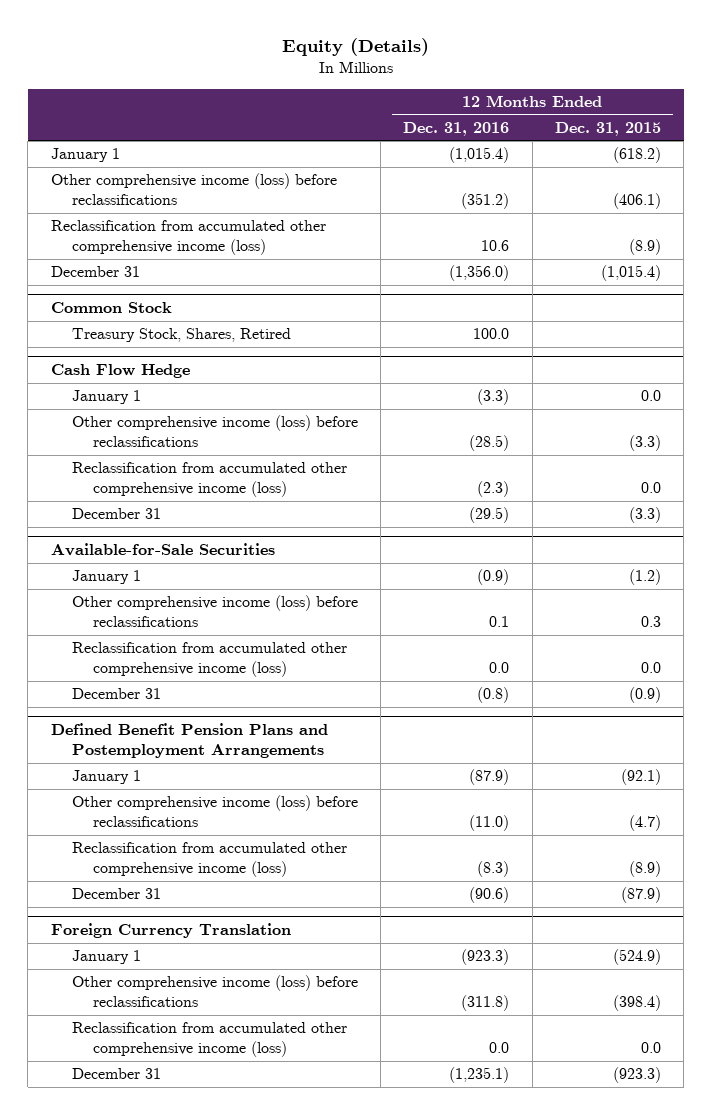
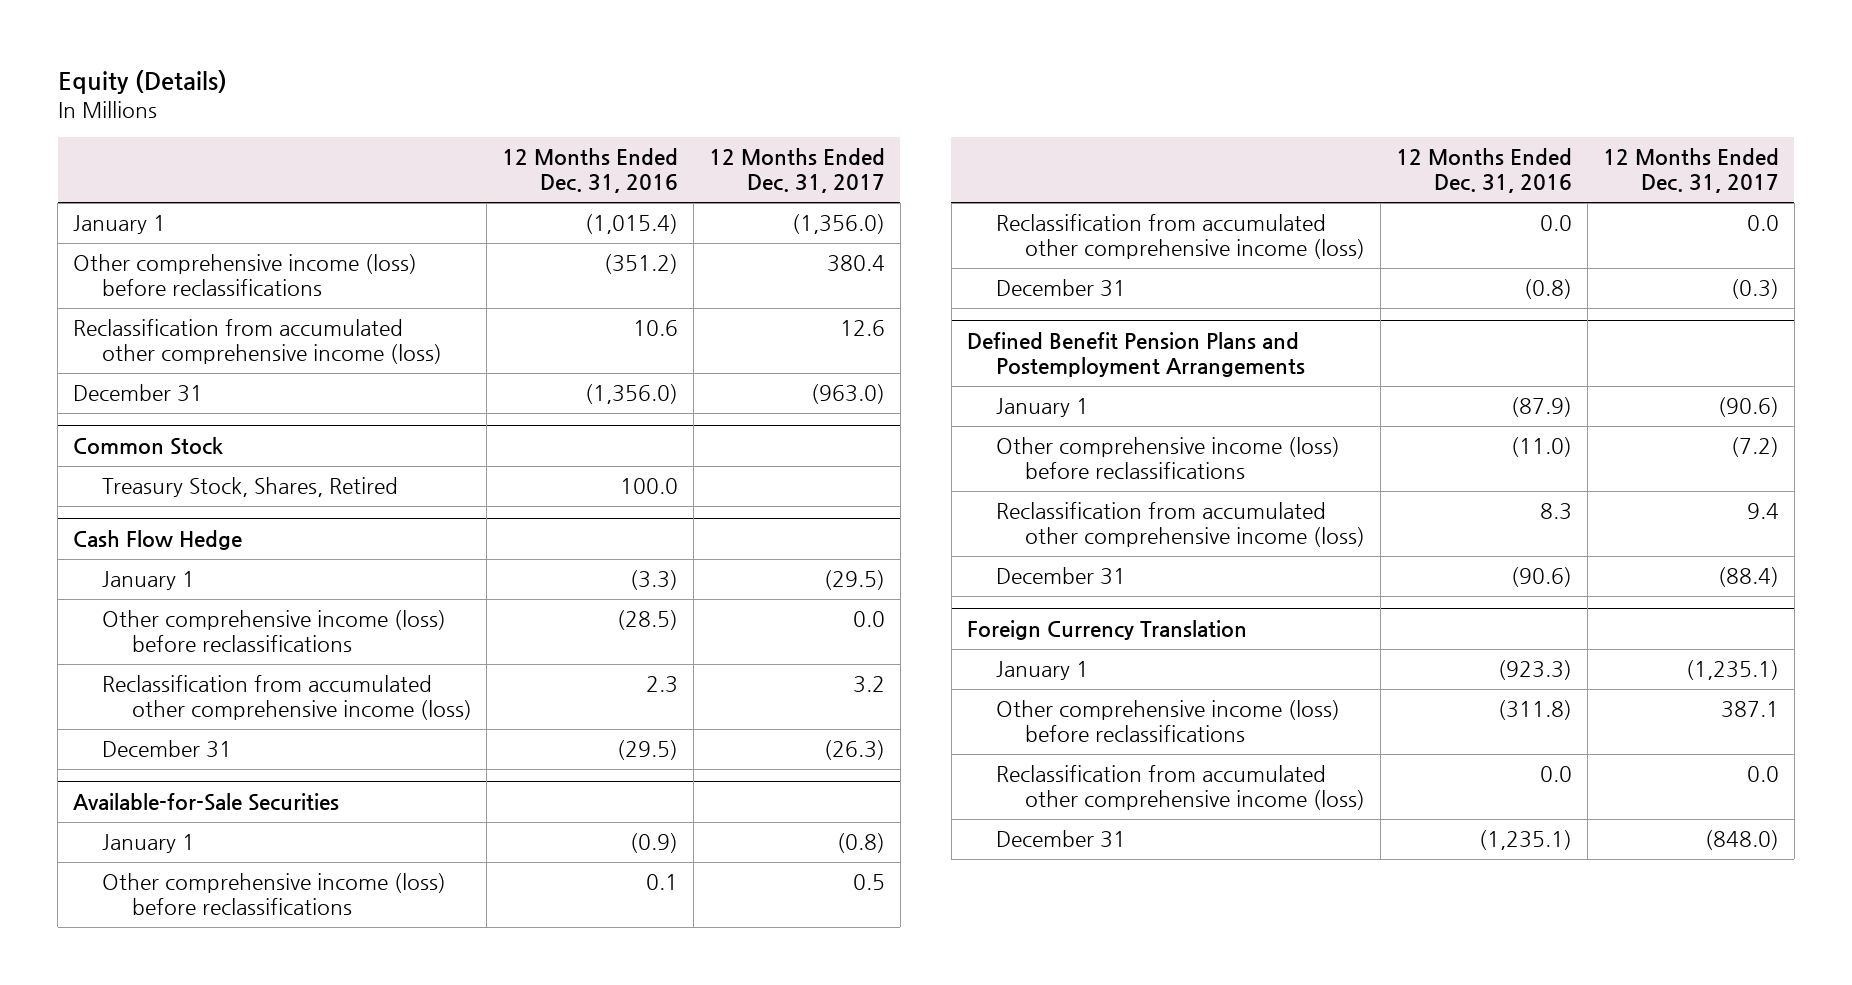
[555,121,662,136] Dec. 31, 2015 -> none
none -> [709,148,886,194] 12 Months Ended Dec. 31, 2017
[477,481,510,498] (2.3) -> [646,676,679,694] 2.3
[477,861,510,878] (8.3) -> [1540,503,1573,521] 8.3

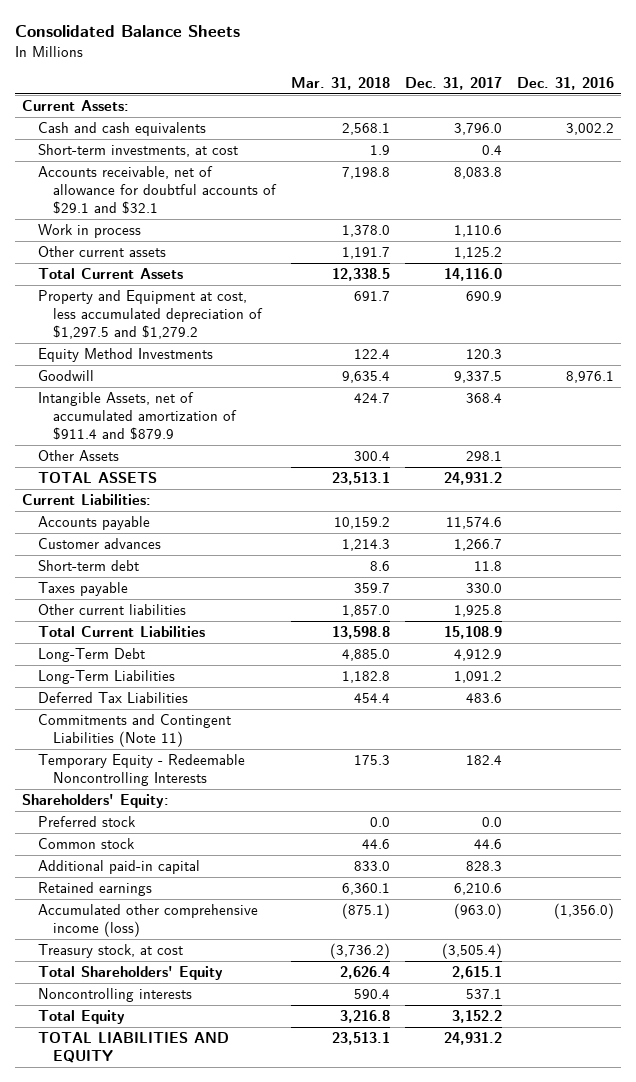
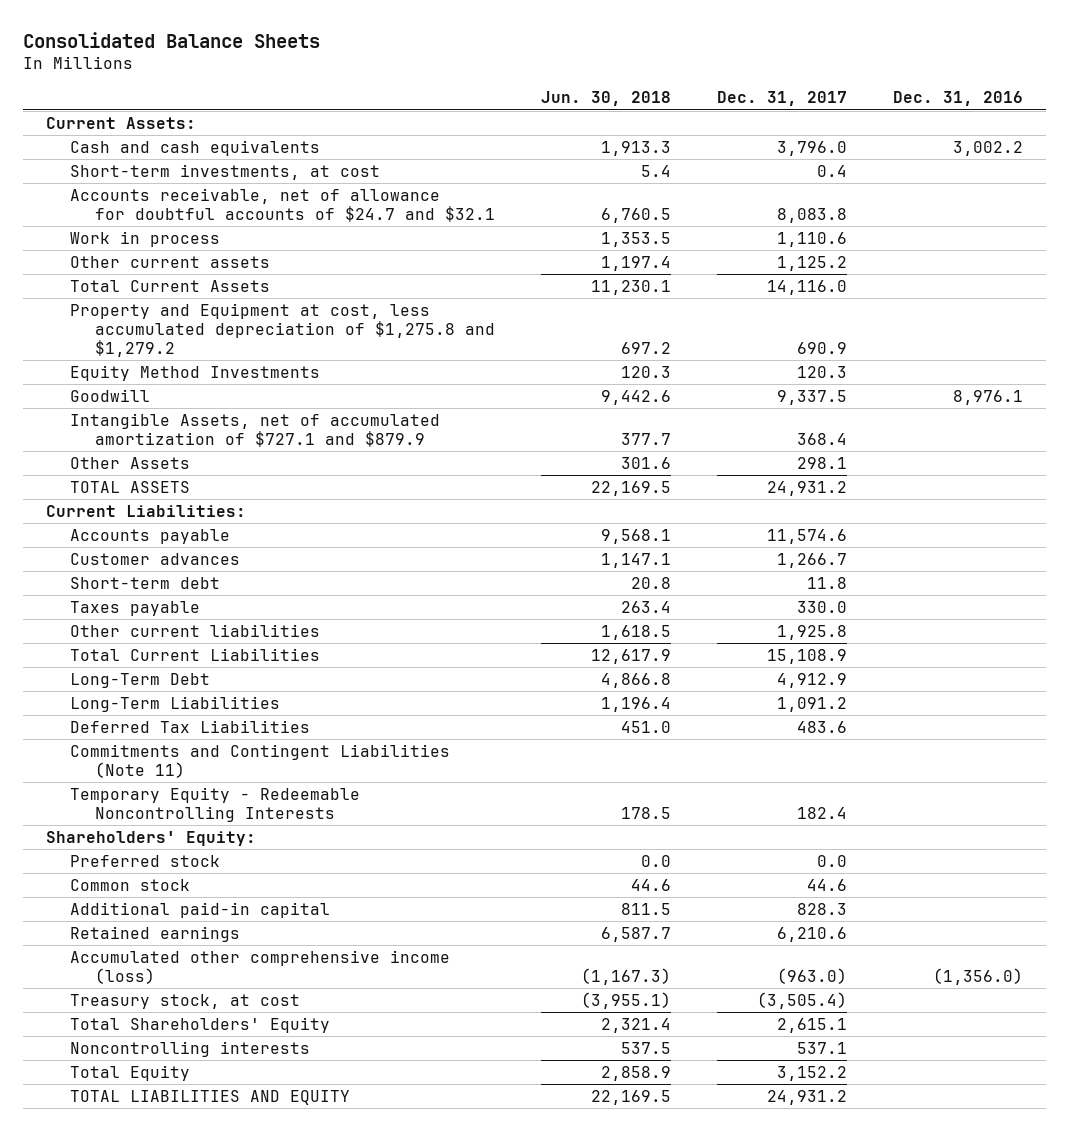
[290,76,390,90] Mar. 31, 2018 -> none
none -> [540,91,671,107] Jun. 30, 2018
[37,166,277,214] Accounts receivable, net of allowance for doubtful accounts of $29.1 and $32.1 -> [70,188,495,222] Accounts receivable, net of allowance for doubtful accounts of $24.7 and $32.1
[37,290,263,339] Property and Equipment at cost, less accumulated depreciation of $1,297.5 and $1,279.2 -> [70,303,495,357] Property and Equipment at cost, less accumulated depreciation of $1,275.8 and $1,279.2
[37,392,237,440] Intangible Assets, net of accumulated amortization of $911.4 and $879.9 -> [70,413,441,447] Intangible Assets, net of accumulated amortization of $727.1 and $879.9

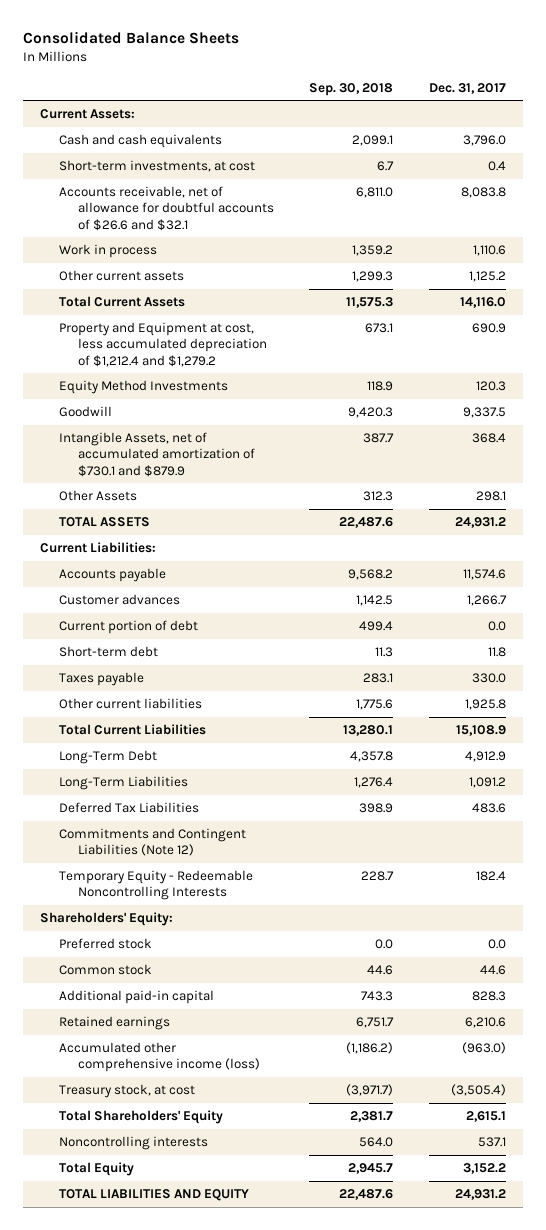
[540,91,671,107] Jun. 30, 2018 -> none
[892,91,1023,107] Dec. 31, 2016 -> none
none -> [309,82,394,96] Sep. 30, 2018
[70,188,495,222] Accounts receivable, net of allowance for doubtful accounts of $24.7 and $32.1 -> [59,186,275,231] Accounts receivable, net of allowance for doubtful accounts of $26.6 and $32.1
[70,303,495,357] Property and Equipment at cost, less accumulated depreciation of $1,275.8 and $1,279.2 -> [59,322,268,367] Property and Equipment at cost, less accumulated depreciation of $1,212.4 and $1,279.2
[70,413,441,447] Intangible Assets, net of accumulated amortization of $727.1 and $879.9 -> [59,432,256,477] Intangible Assets, net of accumulated amortization of $730.1 and $879.9
none -> [59,620,199,635] Current portion of debt
[70,744,451,778] Commitments and Contingent Liabilities (Note 11) -> [59,828,247,857] Commitments and Contingent Liabilities (Note 12)

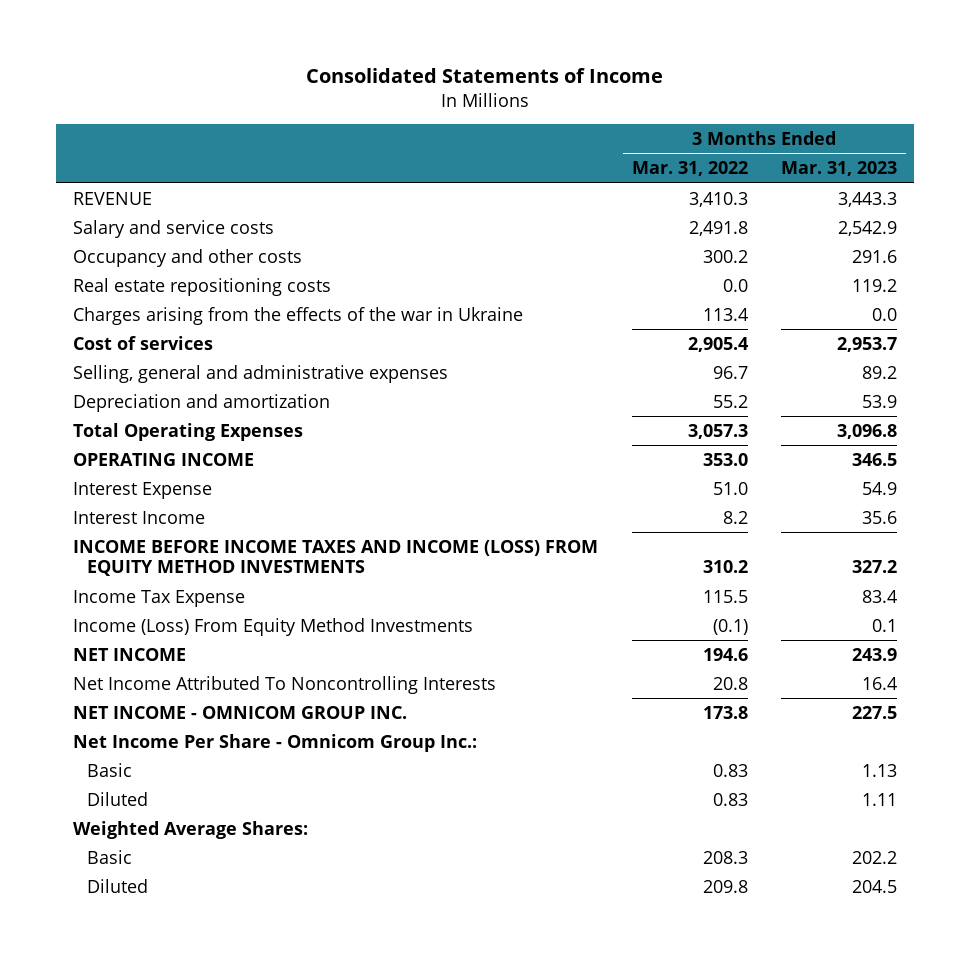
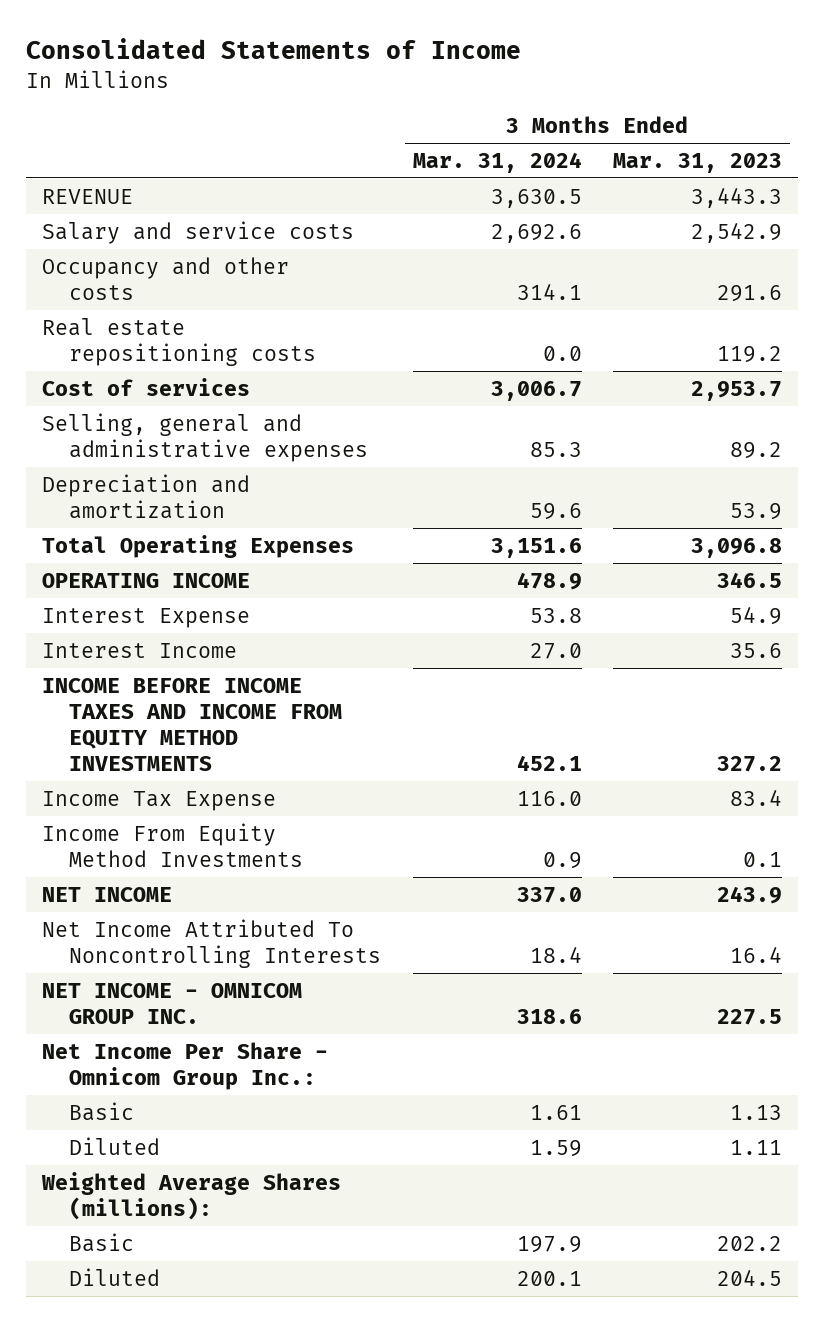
[631,161,748,177] Mar. 31, 2022 -> none
none -> [412,151,582,173] Mar. 31, 2024
[72,306,523,325] Charges arising from the effects of the war in Ukraine -> none
[72,539,598,577] INCOME BEFORE INCOME TAXES AND INCOME (LOSS) FROM EQUITY METHOD INVESTMENTS -> [42,677,343,772] INCOME BEFORE INCOME TAXES AND INCOME FROM EQUITY METHOD INVESTMENTS
[72,617,473,636] Income (Loss) From Equity Method Investments -> [42,822,304,867] Income From Equity Method Investments
[72,820,308,839] Weighted Average Shares: -> [41,1171,342,1220] Weighted Average Shares (millions):

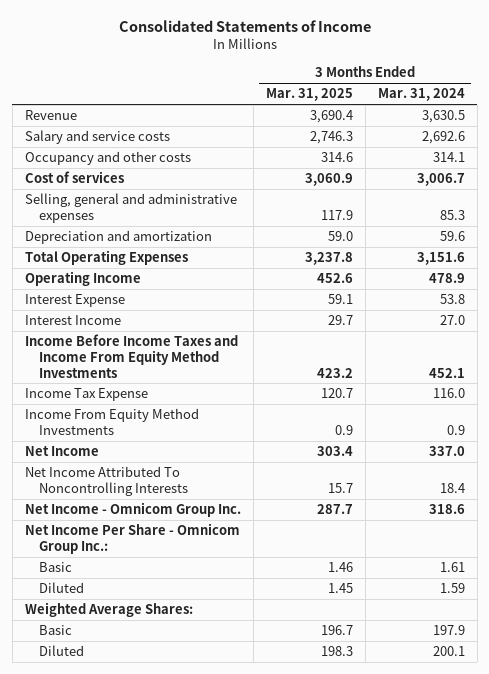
[613,152,783,173] Mar. 31, 2023 -> none
none -> [265,88,353,102] Mar. 31, 2025
[42,188,134,204] REVENUE -> [24,110,77,121] Revenue
[42,317,317,366] Real estate repositioning costs -> none
[42,572,251,588] OPERATING INCOME -> [24,271,141,287] Operating Income
[42,677,343,772] INCOME BEFORE INCOME TAXES AND INCOME FROM EQUITY METHOD INVESTMENTS -> [24,334,238,378] Income Before Income Taxes and Income From Equity Method Investments
[42,886,173,902] NET INCOME -> [24,446,99,457] Net Income
[42,982,303,1024] NET INCOME - OMNICOM GROUP INC. -> [24,502,241,518] Net Income - Omnicom Group Inc.
[41,1171,342,1220] Weighted Average Shares (millions): -> [24,602,193,618] Weighted Average Shares:

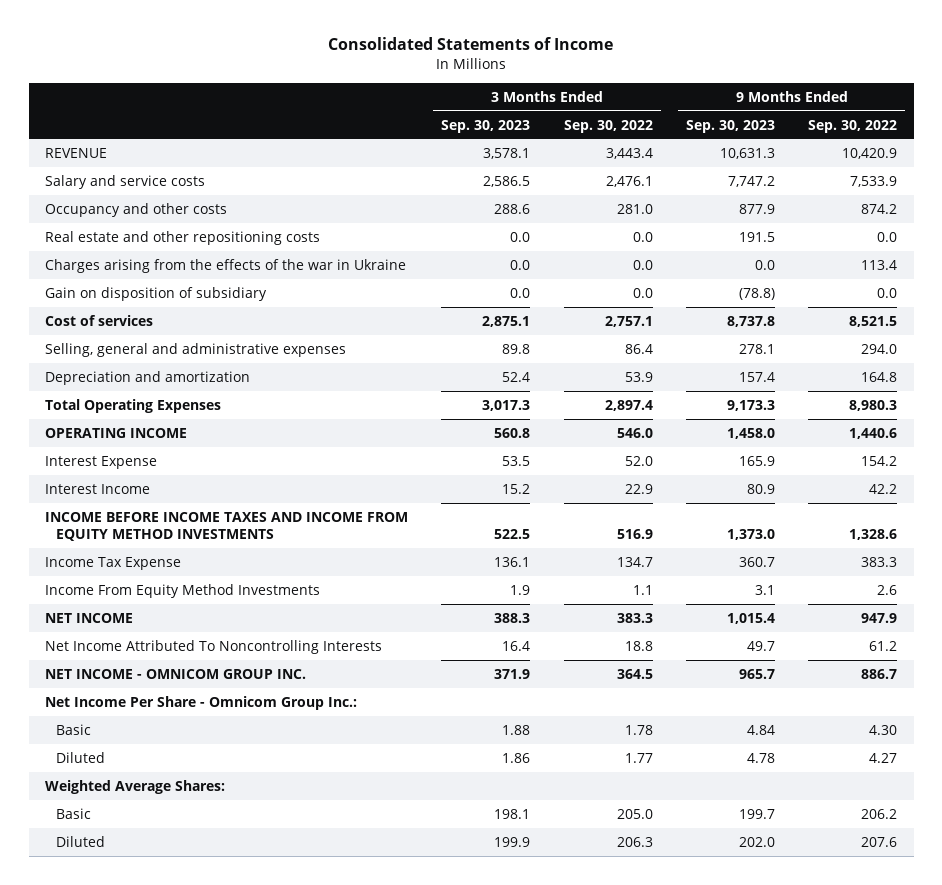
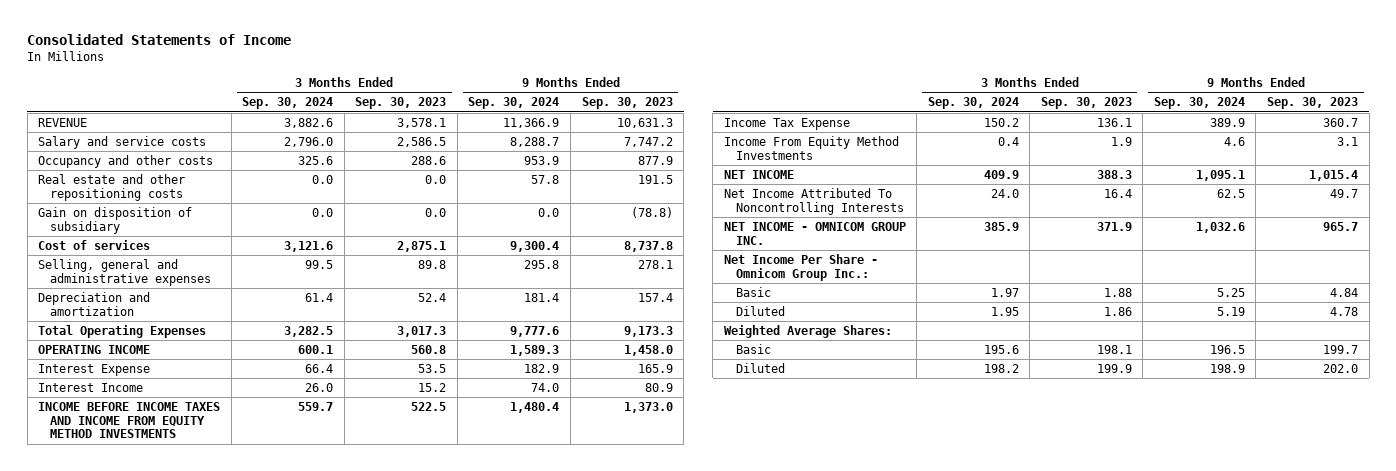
[563,119,653,133] Sep. 30, 2022 -> none
[808,119,898,133] Sep. 30, 2022 -> none
none -> [242,97,334,110] Sep. 30, 2024
none -> [468,97,560,110] Sep. 30, 2024
[45,258,407,273] Charges arising from the effects of the war in Ukraine -> none

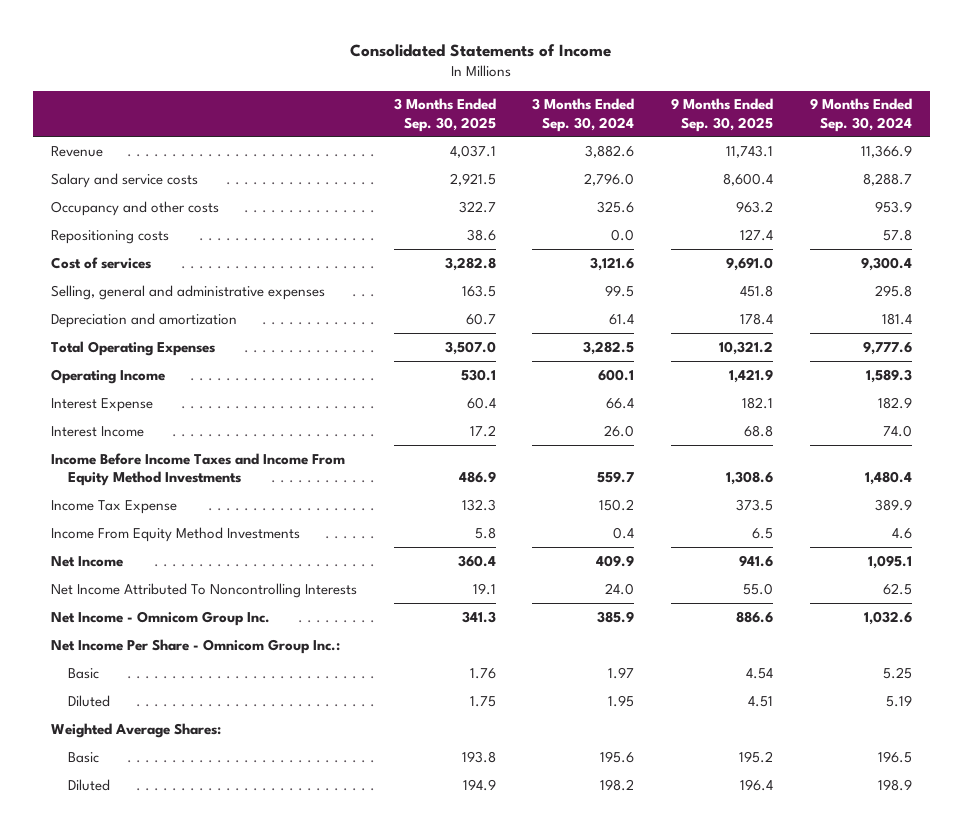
[355,97,447,110] Sep. 30, 2023 -> none
[581,97,673,110] Sep. 30, 2023 -> none
none -> [393,98,496,132] 3 Months Ended Sep. 30, 2025
none -> [670,98,773,132] 9 Months Ended Sep. 30, 2025
[38,117,88,127] REVENUE -> [50,145,103,157] Revenue
[38,206,193,234] Gain on disposition of subsidiary -> none
[38,173,186,201] Real estate and other repositioning costs -> [50,229,169,244] Repositioning costs
[38,344,151,354] OPERATING INCOME -> [50,368,165,384] Operating Income
[38,401,221,439] INCOME BEFORE INCOME TAXES AND INCOME FROM EQUITY METHOD INVESTMENTS -> [50,452,345,486] Income Before Income Taxes and Income From Equity Method Investments
[723,169,794,179] NET INCOME -> [50,555,123,567] Net Income
[723,221,906,245] NET INCOME - OMNICOM GROUP INC. -> [50,610,270,626] Net Income - Omnicom Group Inc.

